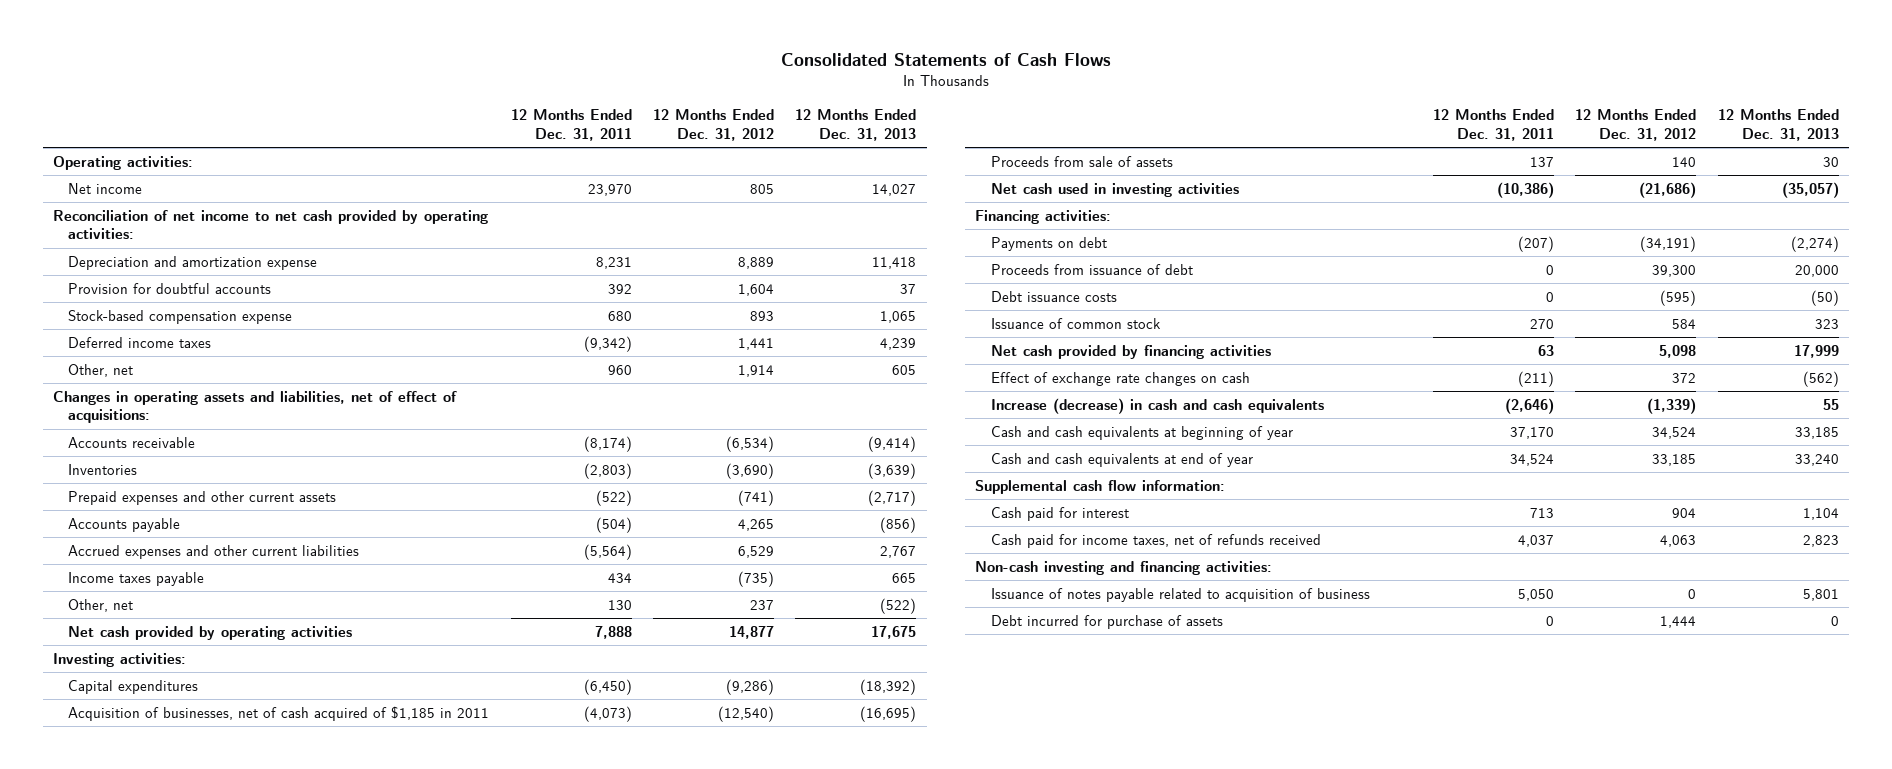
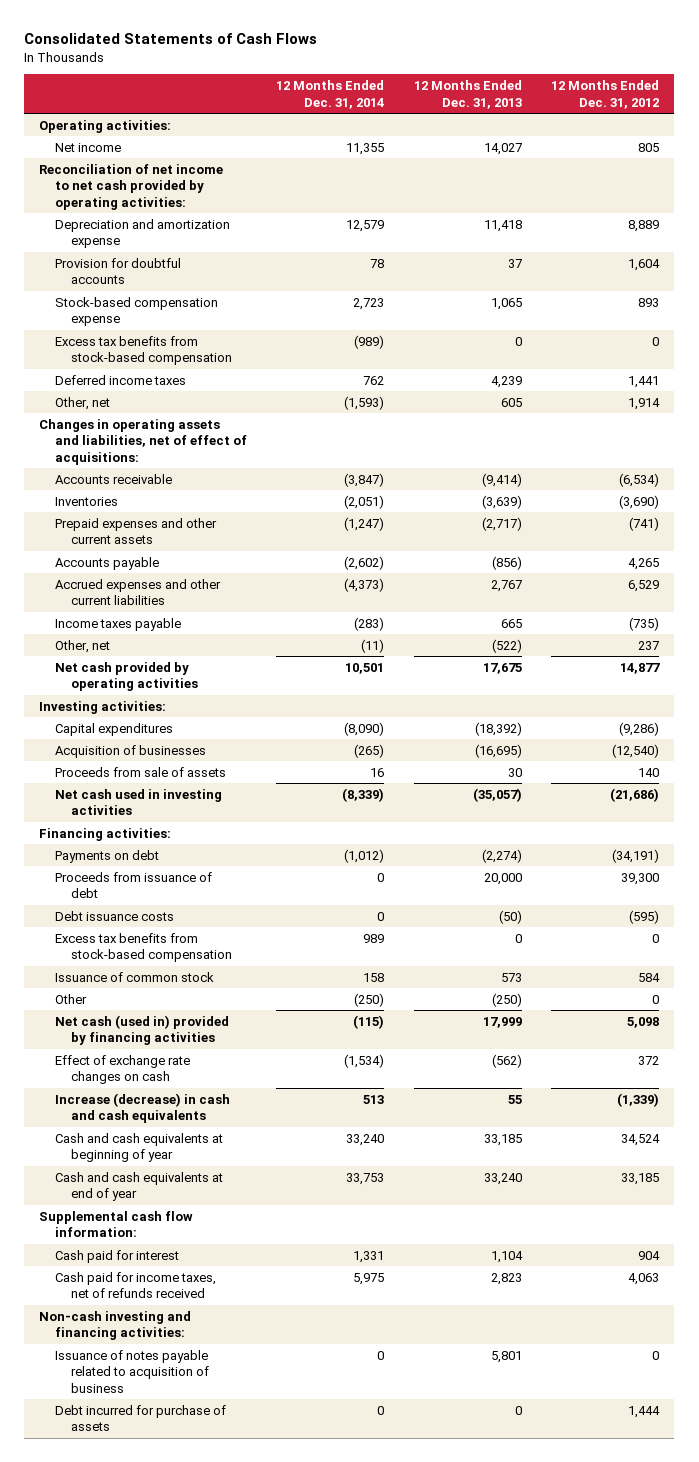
[510,109,632,141] 12 Months Ended Dec. 31, 2011 -> none
none -> [276,80,385,109] 12 Months Ended Dec. 31, 2014
none -> [54,335,232,366] Excess tax benefits from stock-based compensation
[68,705,490,721] Acquisition of businesses, net of cash acquired of $1,185 in 2011 -> [54,744,206,758] Acquisition of businesses
none -> [54,932,232,963] Excess tax benefits from stock-based compensation
[1814,318,1839,329] 323 -> [500,972,522,982] 573
none -> [54,993,87,1004] Other
[990,344,1271,359] Net cash provided by financing activities -> [54,1014,229,1046] Net cash (used in) provided by financing activities

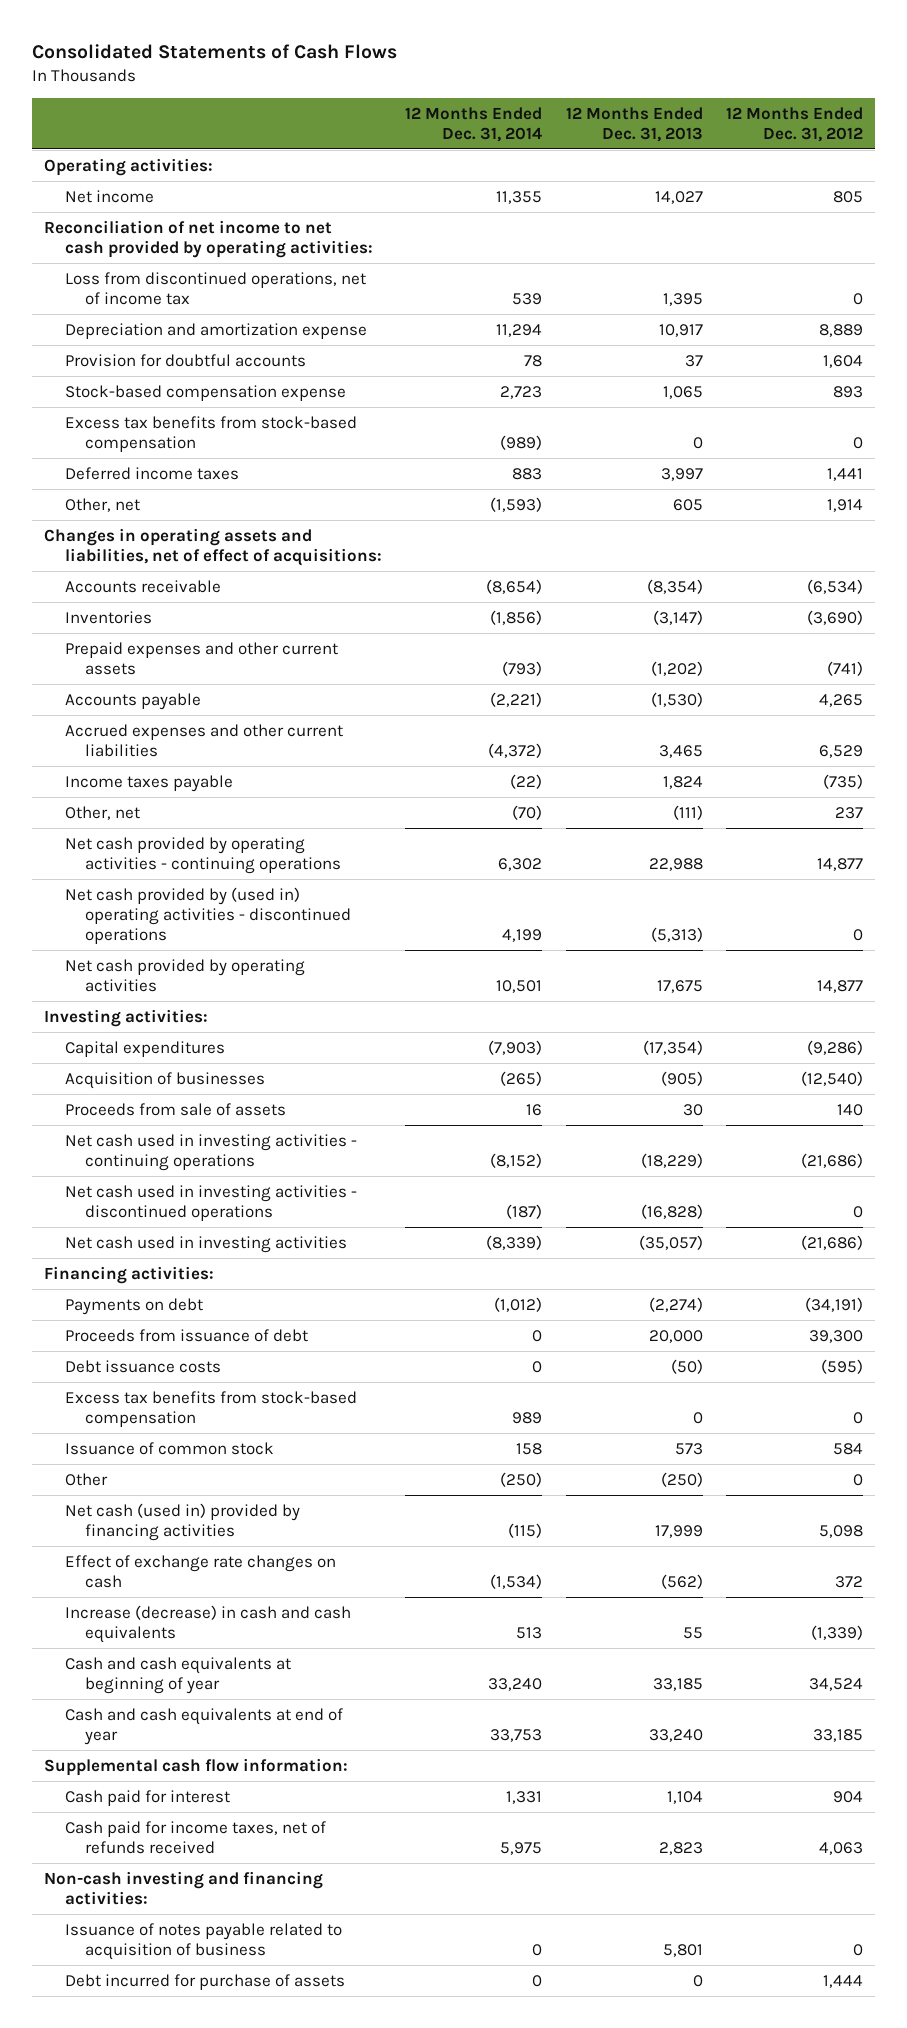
none -> [64,271,366,305] Loss from discontinued operations, net of income tax
[346,219,385,232] 12,579 -> [496,323,543,337] 11,294
[483,219,522,232] 11,418 -> [658,323,703,337] 10,917
[363,375,385,385] 762 -> [512,467,543,480] 883
[490,375,522,388] 4,239 -> [660,467,703,481] 3,997
[344,472,385,487] (3,847) -> [486,578,543,594] (8,654)
[481,472,522,487] (9,414) -> [646,578,703,594] (8,354)
[344,494,385,509] (2,051) -> [490,609,543,625] (1,856)
[481,494,522,509] (3,639) -> [652,609,703,625] (3,147)
[344,516,385,531] (1,247) -> [502,660,543,676] (793)
[481,516,522,531] (2,717) -> [650,660,703,676] (1,202)
[344,555,385,570] (2,602) -> [490,691,543,707] (2,221)
[491,555,522,570] (856) -> [650,691,703,707] (1,530)
[344,577,385,592] (4,373) -> [488,742,543,758] (4,372)
[490,579,522,592] 2,767 -> [658,744,703,758] 3,465
[354,616,385,631] (283) -> [510,773,543,789] (22)
[500,618,522,628] 665 -> [662,775,703,789] 1,824
[361,638,385,653] (11) -> [512,804,543,820] (70)
[491,638,522,653] (522) -> [672,804,703,820] (111)
none -> [64,836,342,874] Net cash provided by operating activities - continuing operations
none -> [64,886,352,945] Net cash provided by (used in) operating activities - discontinued operations
[344,721,385,736] (8,090) -> [488,1039,543,1055] (7,903)
[474,721,522,736] (18,392) -> [642,1039,703,1055] (17,354)
[474,743,522,758] (16,695) -> [660,1070,703,1086] (905)
none -> [64,1133,357,1171] Net cash used in investing activities - continuing operations
none -> [64,1184,357,1221] Net cash used in investing activities - discontinued operations

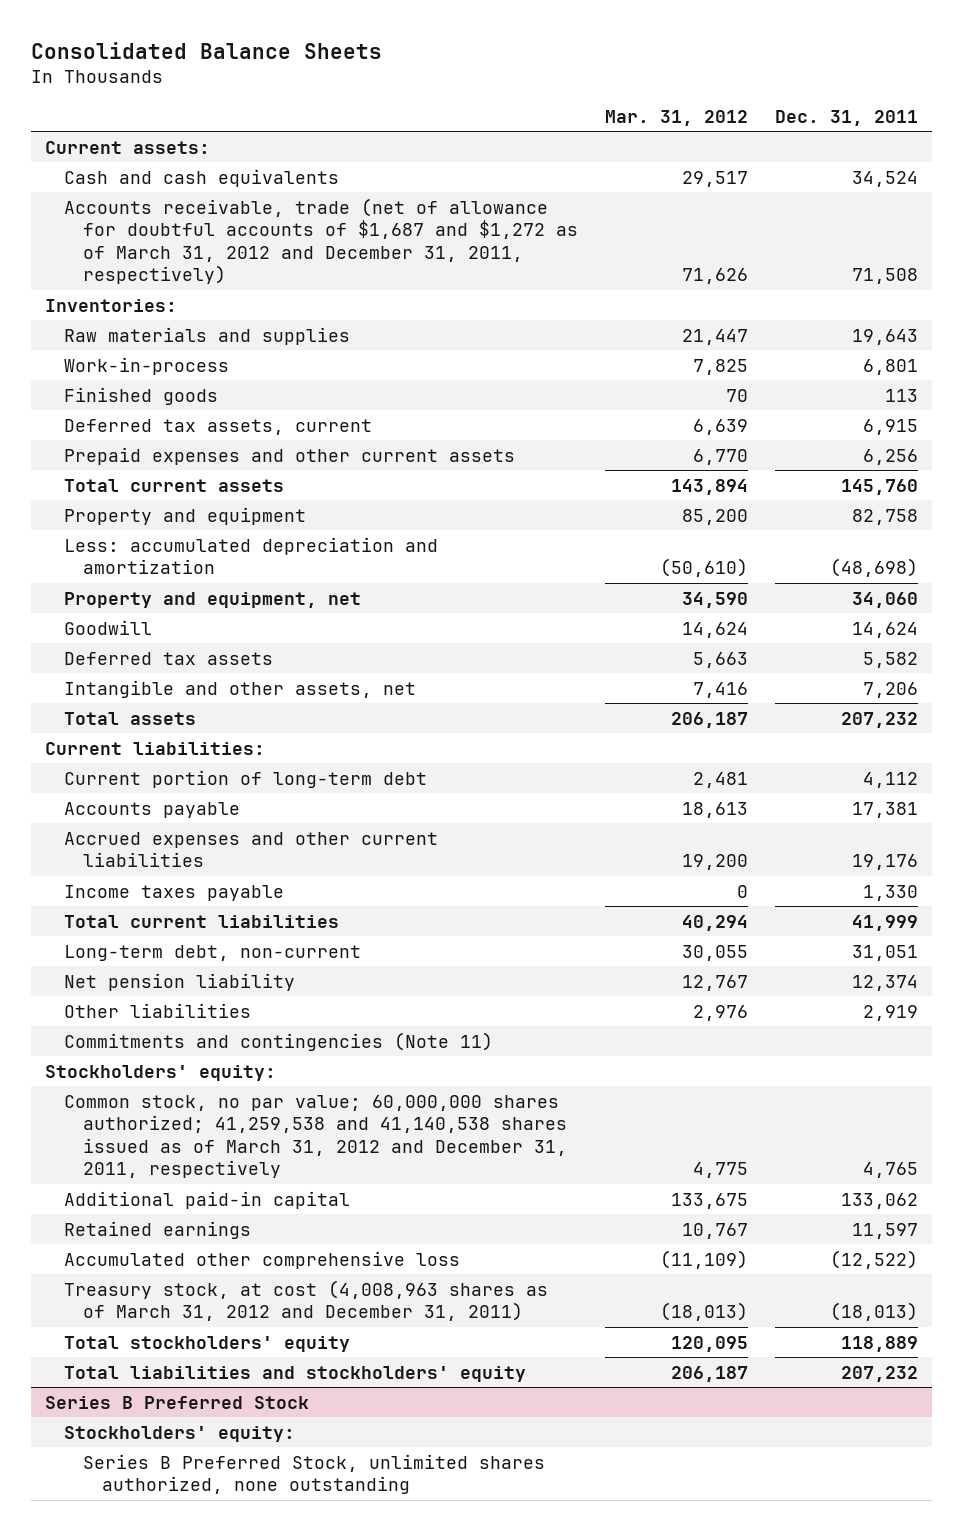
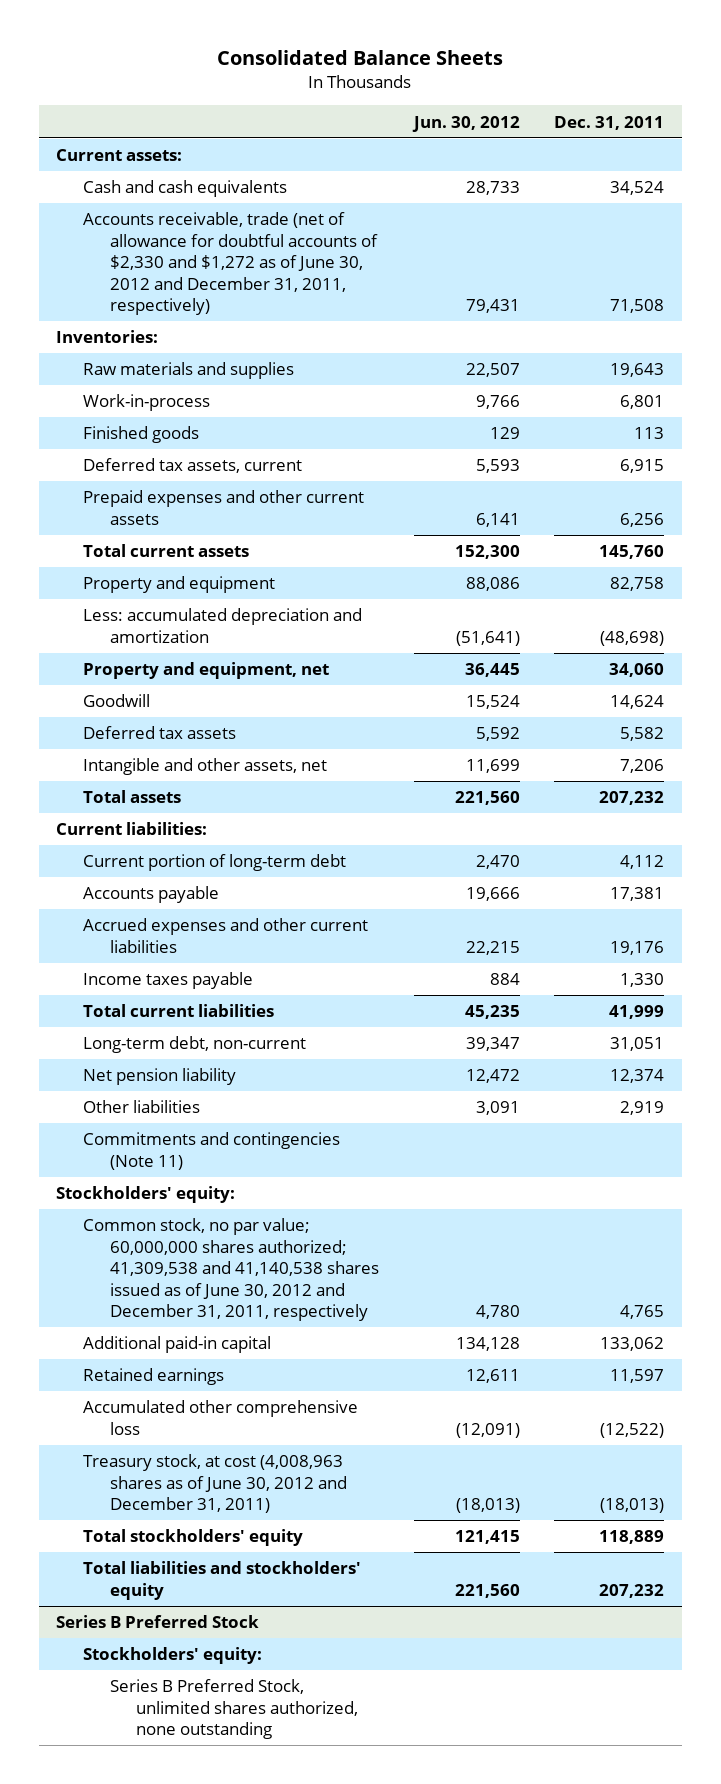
[605,109,749,126] Mar. 31, 2012 -> none
none -> [411,115,520,132] Jun. 30, 2012
[63,197,579,285] Accounts receivable, trade (net of allowance for doubtful accounts of $1,687 and $1,272 as of March 31, 2012 and December 31, 2011, respectively) -> [82,212,378,315] Accounts receivable, trade (net of allowance for doubtful accounts of $2,330 and $1,272 as of June 30, 2012 and December 31, 2011, respectively)
[63,1094,568,1179] Common stock, no par value; 60,000,000 shares authorized; 41,259,538 and 41,140,538 shares issued as of March 31, 2012 and December 31, 2011, respectively -> [82,1218,379,1321] Common stock, no par value; 60,000,000 shares authorized; 41,309,538 and 41,140,538 shares issued as of June 30, 2012 and December 31, 2011, respectively
[63,1279,548,1322] Treasury stock, at cost (4,008,963 shares as of March 31, 2012 and December 31, 2011) -> [82,1454,347,1514] Treasury stock, at cost (4,008,963 shares as of June 30, 2012 and December 31, 2011)

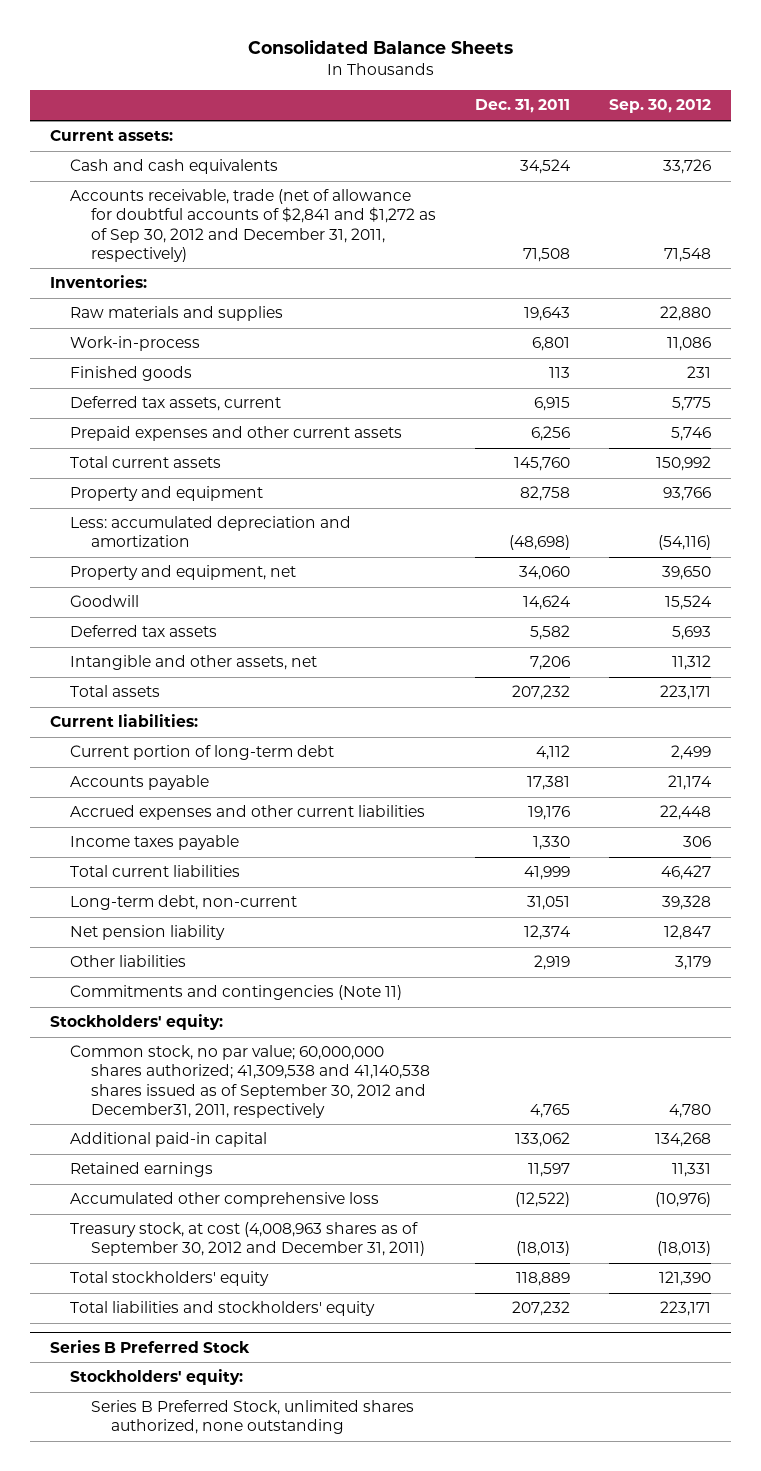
[411,115,520,132] Jun. 30, 2012 -> none
none -> [609,99,712,114] Sep. 30, 2012
[82,212,378,315] Accounts receivable, trade (net of allowance for doubtful accounts of $2,330 and $1,272 as of June 30, 2012 and December 31, 2011, respectively) -> [70,189,436,262] Accounts receivable, trade (net of allowance for doubtful accounts of $2,841 and $1,272 as of Sep 30, 2012 and December 31, 2011, respectively)
[82,1218,379,1321] Common stock, no par value; 60,000,000 shares authorized; 41,309,538 and 41,140,538 shares issued as of June 30, 2012 and December 31, 2011, respectively -> [70,1045,430,1118] Common stock, no par value; 60,000,000 shares authorized; 41,309,538 and 41,140,538 shares issued as of September 30, 2012 and December31, 2011, respectively
[82,1454,347,1514] Treasury stock, at cost (4,008,963 shares as of June 30, 2012 and December 31, 2011) -> [70,1222,425,1257] Treasury stock, at cost (4,008,963 shares as of September 30, 2012 and December 31, 2011)

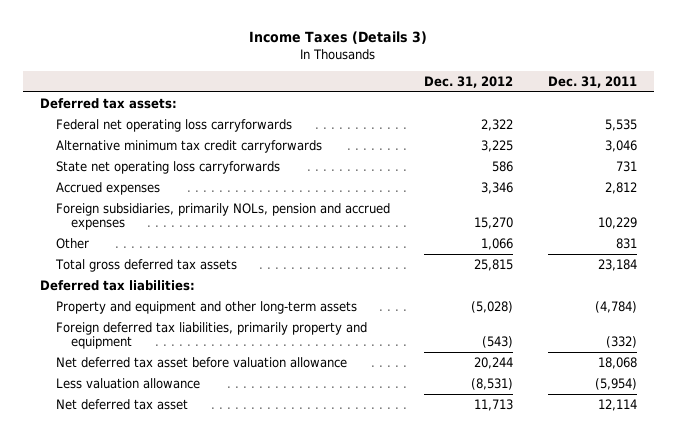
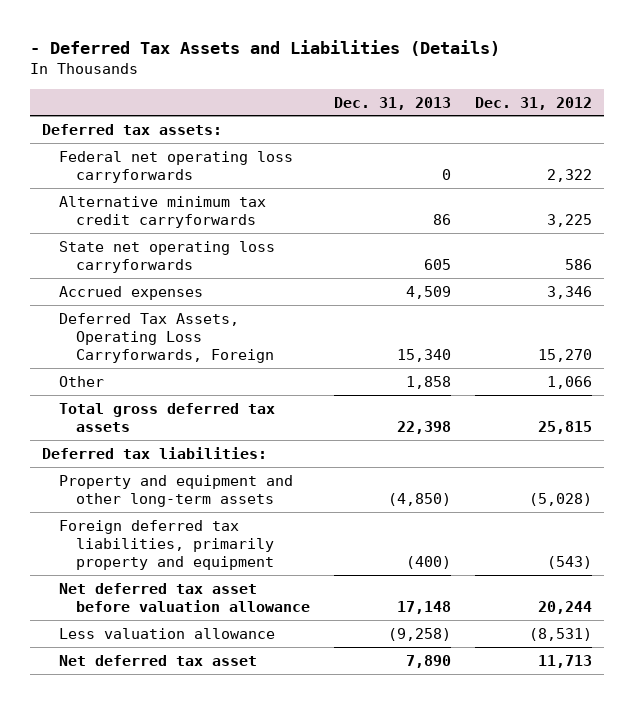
[249,31,428,45] Income Taxes (Details 3) -> [30,39,501,56] - Deferred Tax Assets and Liabilities (Details)
[547,75,637,88] Dec. 31, 2011 -> none
none -> [333,96,451,110] Dec. 31, 2013
[55,202,390,231] Foreign subsidiaries, primarily NOLs, pension and accrued expenses -> [59,312,274,364] Deferred Tax Assets, Operating Loss Carryforwards, Foreign

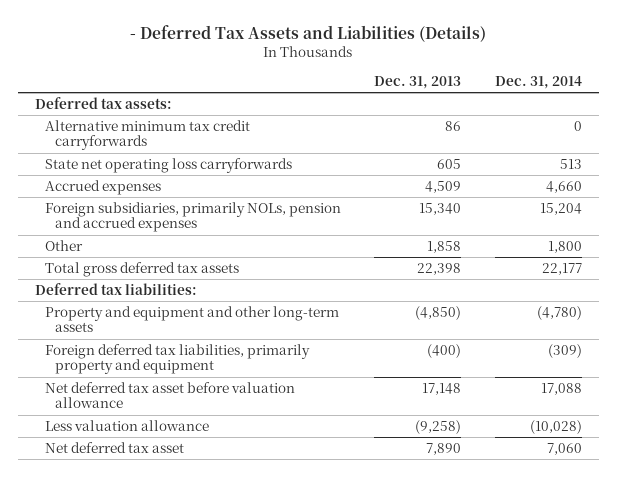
[474,96,592,110] Dec. 31, 2012 -> none
none -> [494,75,582,89] Dec. 31, 2014
[59,150,294,183] Federal net operating loss carryforwards -> none
[59,312,274,364] Deferred Tax Assets, Operating Loss Carryforwards, Foreign -> [44,201,341,233] Foreign subsidiaries, primarily NOLs, pension and accrued expenses

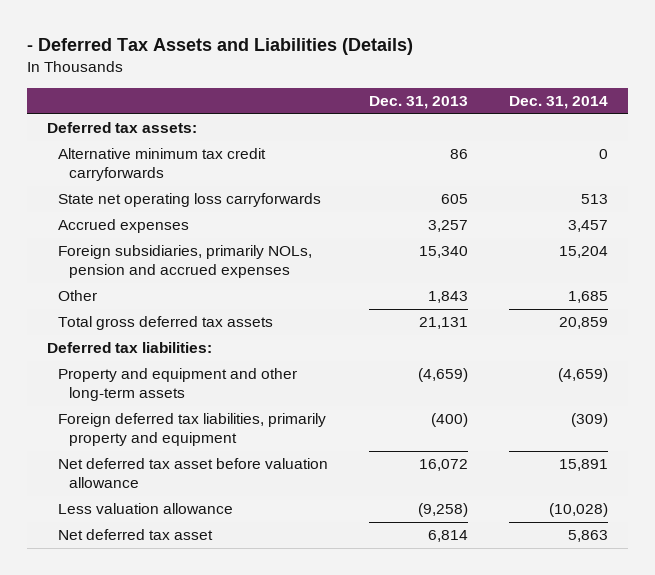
[425,180,462,193] 4,509 -> [427,220,468,233] 3,257
[545,180,582,193] 4,660 -> [567,220,608,233] 3,457
[427,240,462,253] 1,858 -> [427,291,468,304] 1,843
[547,240,582,253] 1,800 -> [567,291,608,304] 1,685
[417,262,462,275] 22,398 -> [418,317,468,330] 21,131
[541,262,582,275] 22,177 -> [558,317,608,330] 20,859
[415,305,462,320] (4,850) -> [417,368,468,383] (4,659)
[536,305,582,320] (4,780) -> [557,368,608,383] (4,659)
[422,382,462,395] 17,148 -> [418,459,468,472] 16,072
[540,382,582,395] 17,088 -> [558,459,608,472] 15,891
[426,442,462,455] 7,890 -> [427,530,468,543] 6,814
[546,442,582,455] 7,060 -> [567,530,608,543] 5,863

